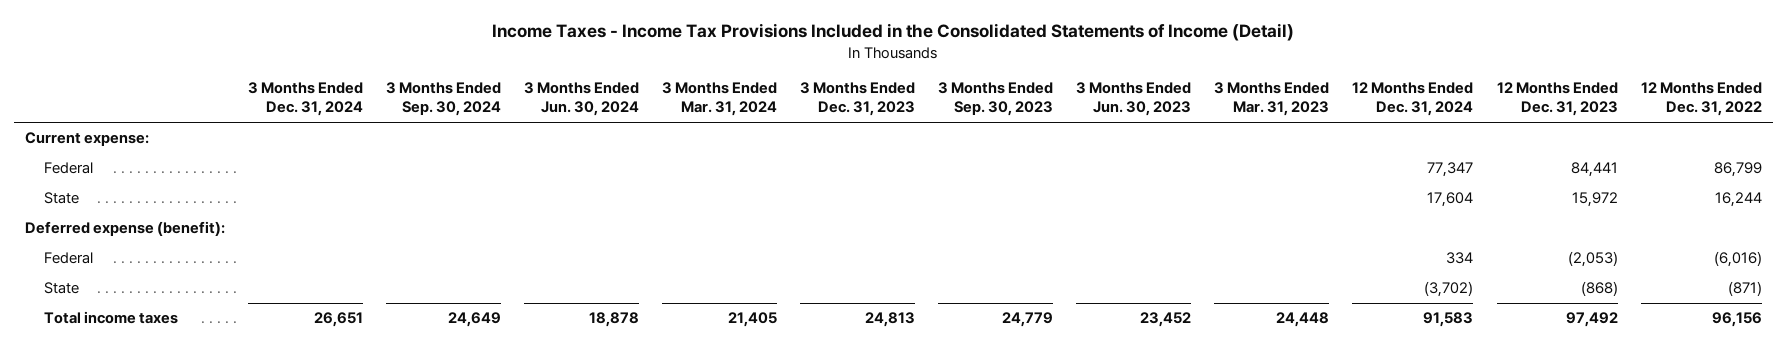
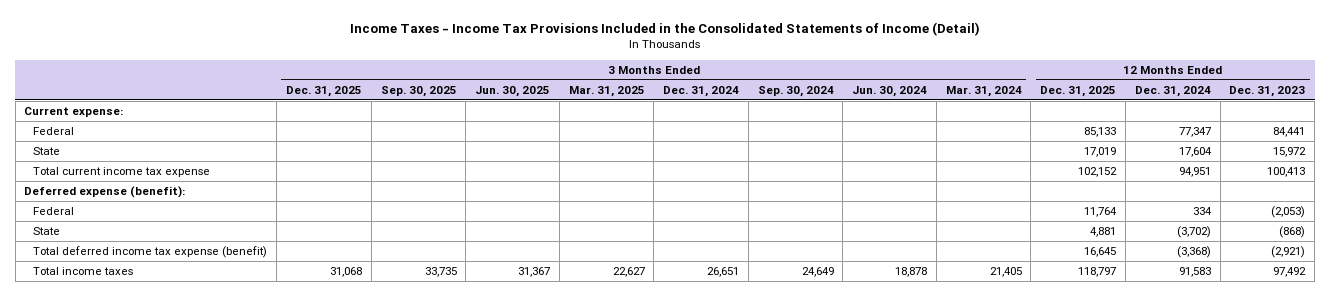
[800,82,916,117] 3 Months Ended Dec. 31, 2023 -> none
[938,82,1054,117] 3 Months Ended Sep. 30, 2023 -> none
[1076,82,1192,117] 3 Months Ended Jun. 30, 2023 -> none
[1214,82,1330,117] 3 Months Ended Mar. 31, 2023 -> none
[1640,82,1762,117] 12 Months Ended Dec. 31, 2022 -> none
none -> [285,85,362,97] Dec. 31, 2025
none -> [380,85,457,97] Sep. 30, 2025
none -> [475,85,551,97] Jun. 30, 2025
none -> [568,85,645,97] Mar. 31, 2025
none -> [1040,85,1117,97] Dec. 31, 2025
none -> [33,166,211,177] Total current income tax expense
none -> [33,245,268,258] Total deferred income tax expense (benefit)

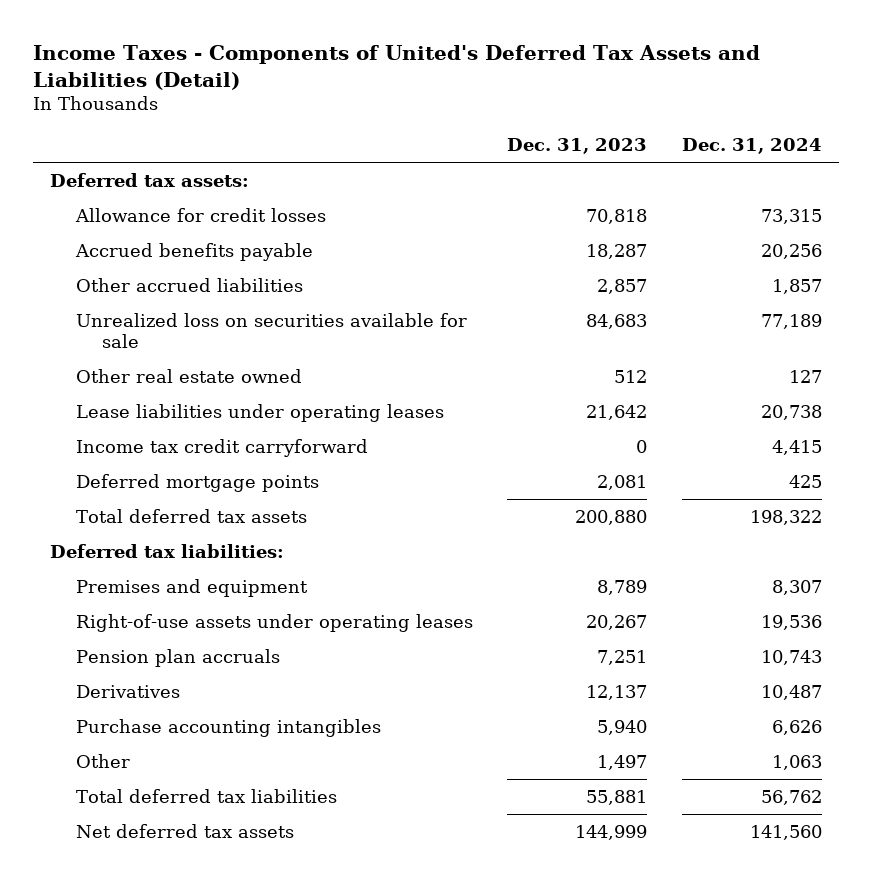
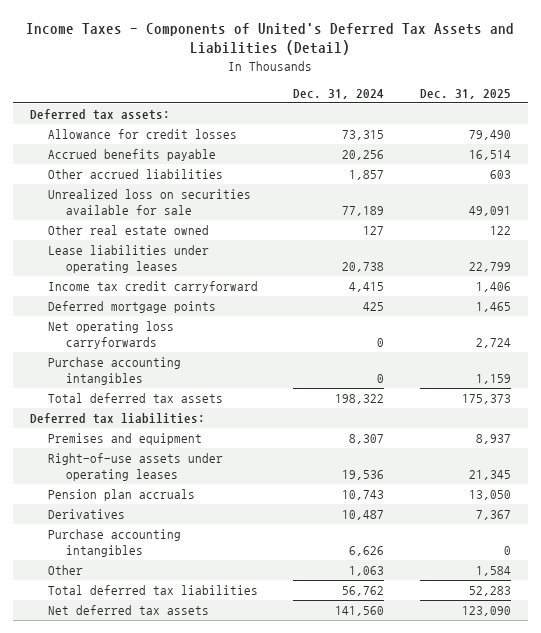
[507,138,648,155] Dec. 31, 2023 -> none
none -> [419,88,511,99] Dec. 31, 2025
none -> [48,321,175,349] Net operating loss carryforwards
none -> [48,357,182,385] Purchase accounting intangibles

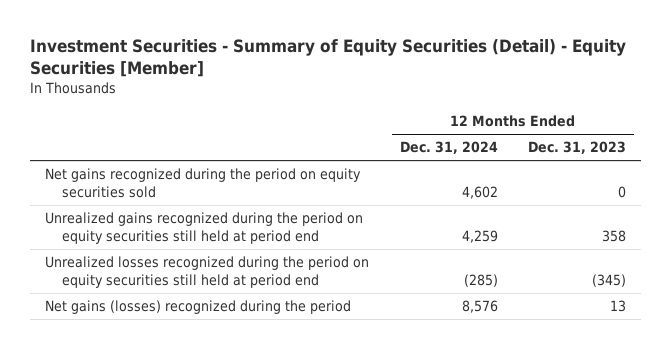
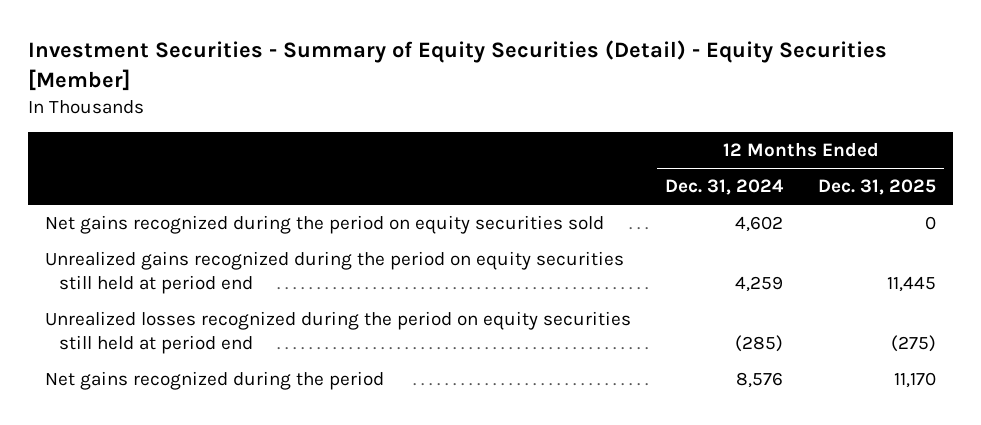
[528,141,627,155] Dec. 31, 2023 -> none
none -> [817,179,936,196] Dec. 31, 2025
[45,300,352,315] Net gains (losses) recognized during the period -> [44,371,384,391] Net gains recognized during the period

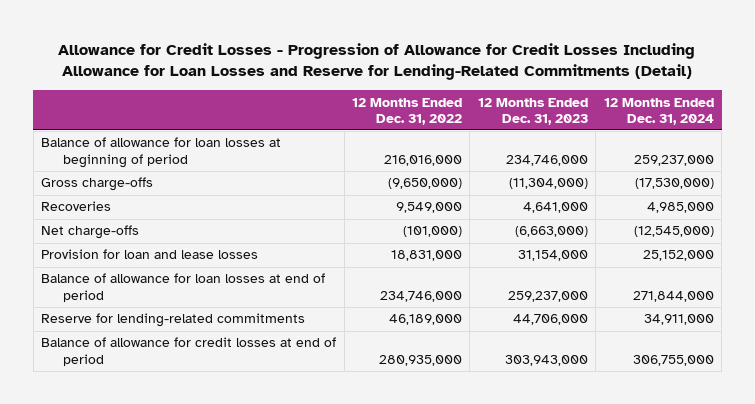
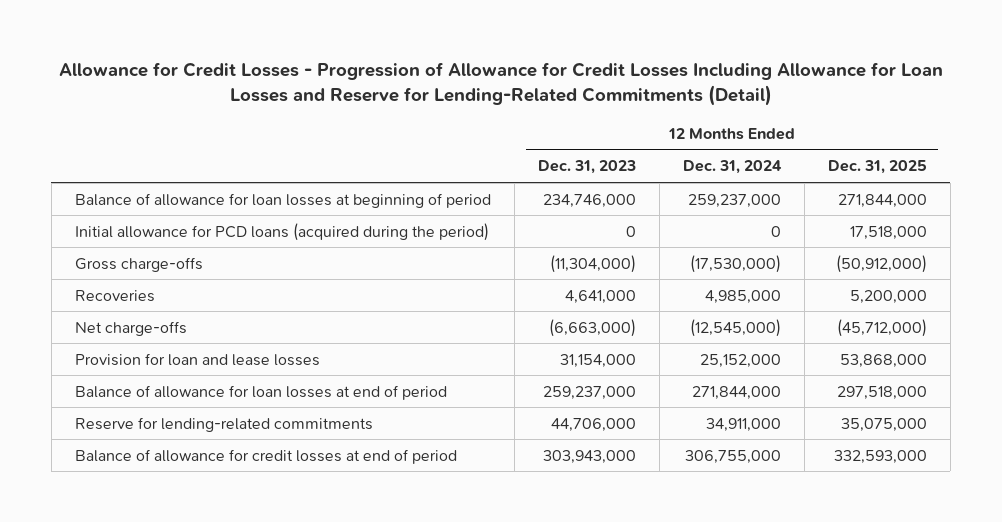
[352,97,463,125] 12 Months Ended Dec. 31, 2022 -> none
none -> [827,160,927,175] Dec. 31, 2025
none -> [74,222,489,241] Initial allowance for PCD loans (acquired during the period)

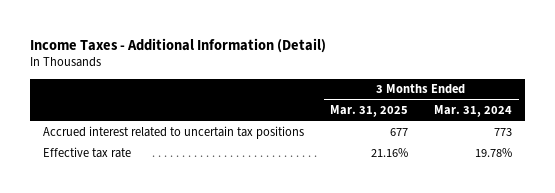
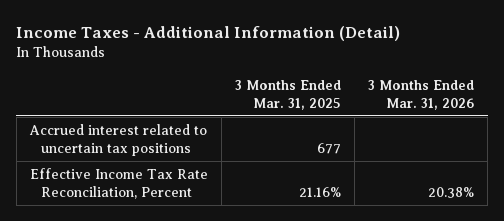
[434,105,513,118] Mar. 31, 2024 -> none
none -> [368,79,475,110] 3 Months Ended Mar. 31, 2026
[43,146,132,158] Effective tax rate -> [29,168,208,199] Effective Income Tax Rate Reconciliation, Percent

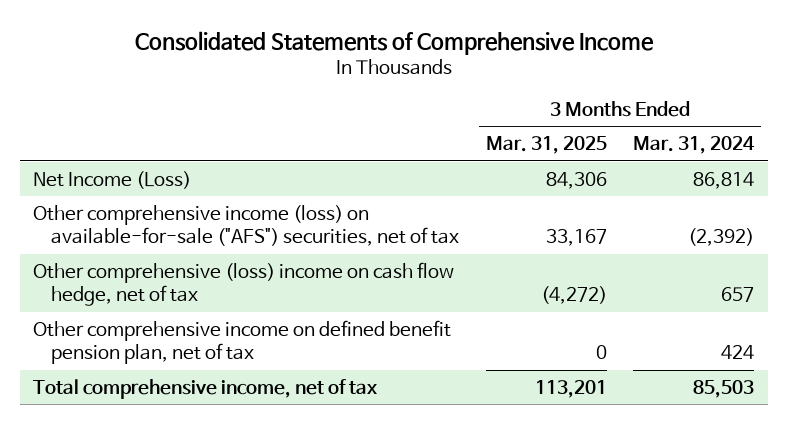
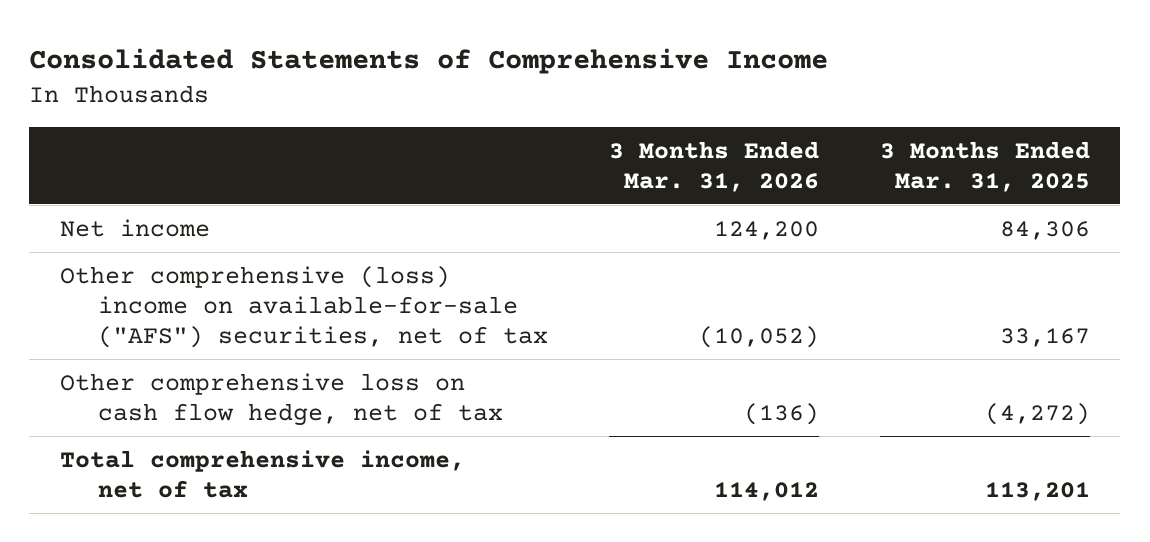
[633,136,756,155] Mar. 31, 2024 -> none
none -> [609,140,820,192] 3 Months Ended Mar. 31, 2026
[33,319,452,365] Other comprehensive income on defined benefit pension plan, net of tax -> none
[33,170,192,189] Net Income (Loss) -> [59,218,210,237] Net income
[33,204,459,247] Other comprehensive income (loss) on available-for-sale ("AFS") securities, net of tax -> [59,265,549,348] Other comprehensive (loss) income on available-for-sale ("AFS") securities, net of tax
[33,261,455,307] Other comprehensive (loss) income on cash flow hedge, net of tax -> [59,372,504,426] Other comprehensive loss on cash flow hedge, net of tax

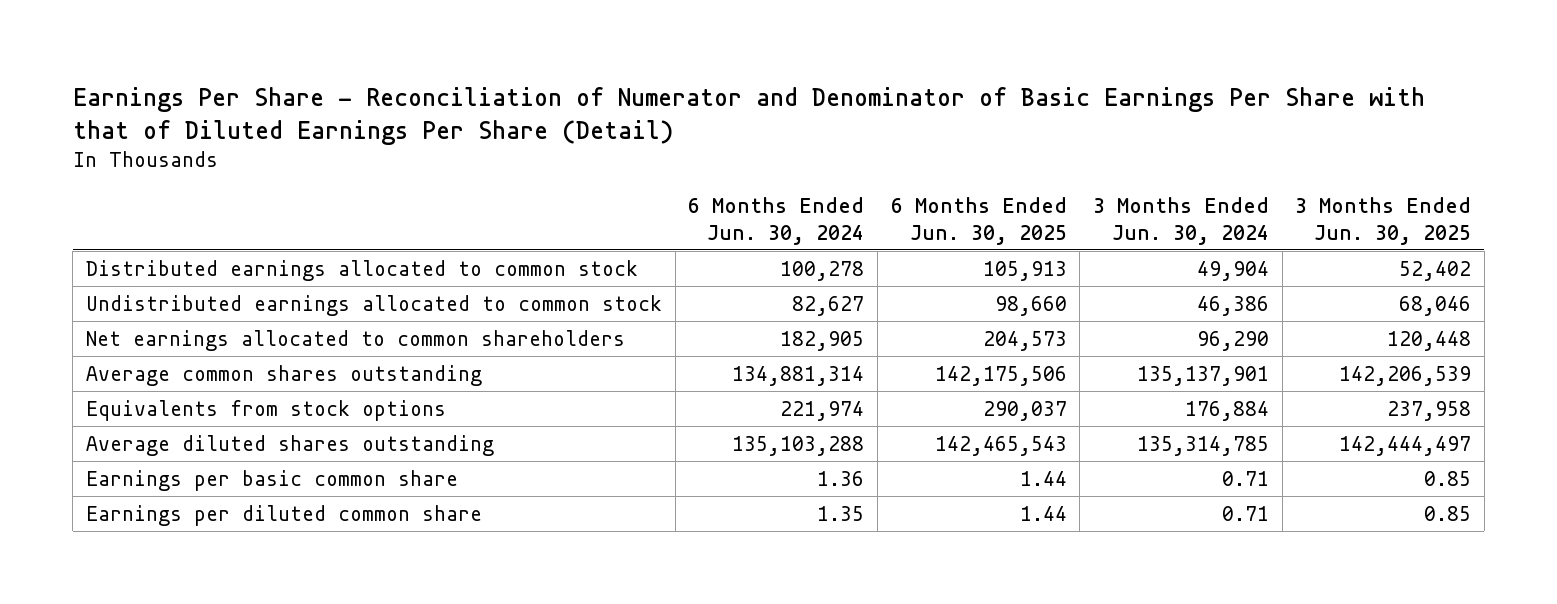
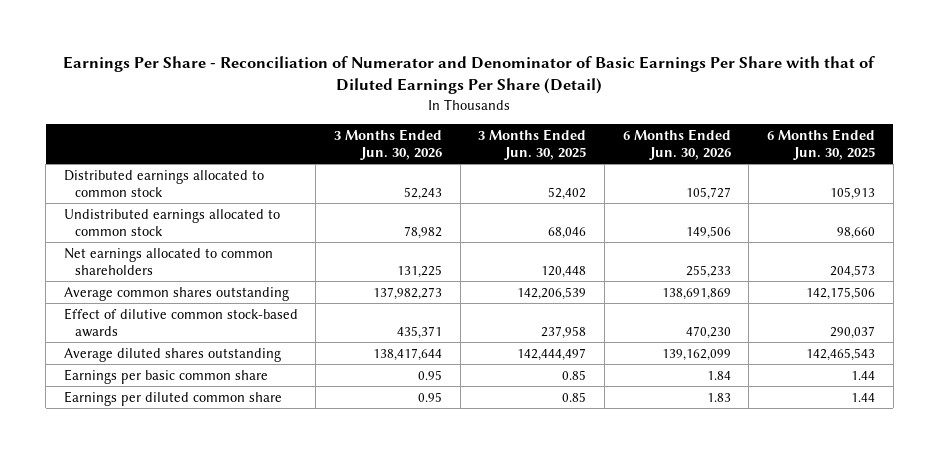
[688,197,865,245] 6 Months Ended Jun. 30, 2024 -> none
[1092,197,1269,245] 3 Months Ended Jun. 30, 2024 -> none
none -> [334,128,443,160] 3 Months Ended Jun. 30, 2026
none -> [622,128,731,160] 6 Months Ended Jun. 30, 2026
[85,399,446,421] Equivalents from stock options -> [63,307,298,337] Effect of dilutive common stock-based awards

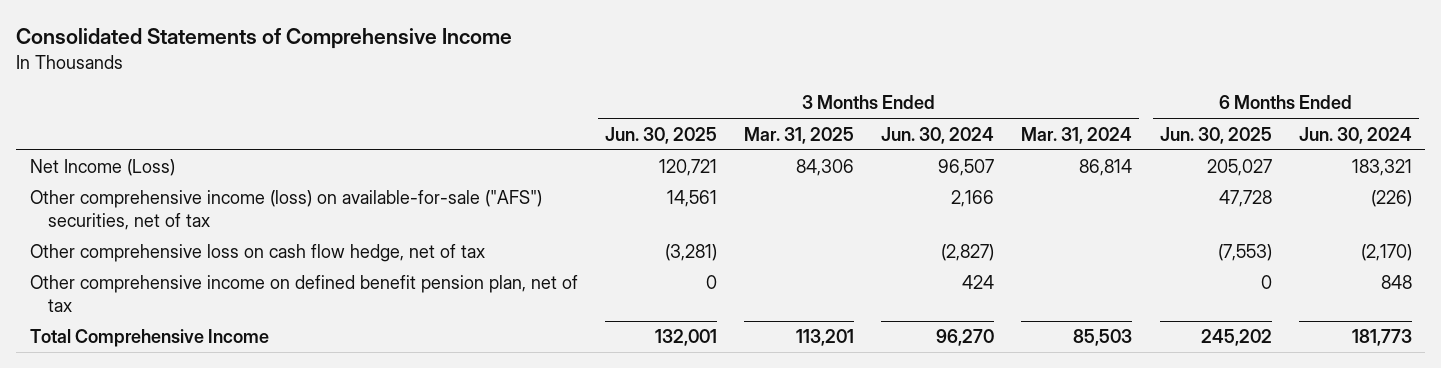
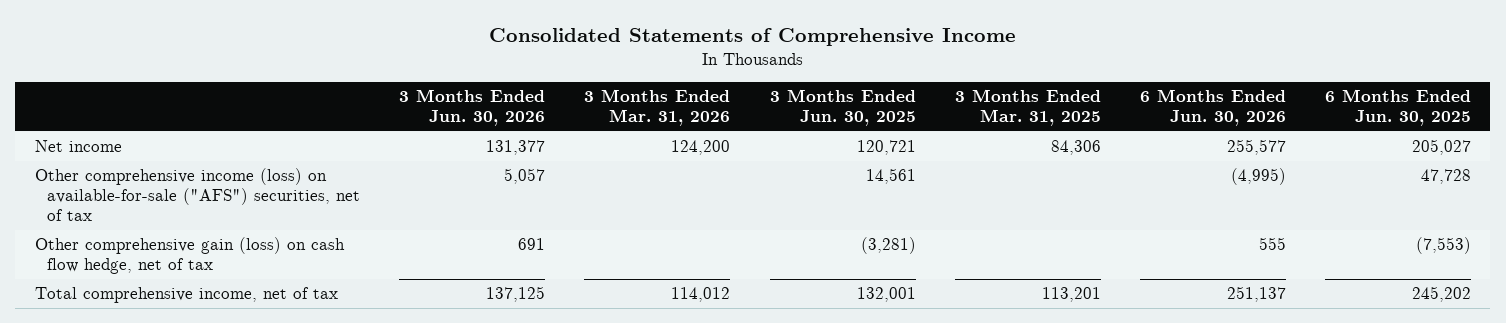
[881,126,995,144] Jun. 30, 2024 -> none
[1021,126,1133,144] Mar. 31, 2024 -> none
[1298,126,1412,144] Jun. 30, 2024 -> none
none -> [399,89,546,127] 3 Months Ended Jun. 30, 2026
none -> [584,89,731,127] 3 Months Ended Mar. 31, 2026
none -> [1139,89,1286,127] 6 Months Ended Jun. 30, 2026
[29,159,175,177] Net Income (Loss) -> [34,140,122,153] Net income
[29,275,578,313] Other comprehensive income on defined benefit pension plan, net of tax -> none
[29,244,485,263] Other comprehensive loss on cash flow hedge, net of tax -> [34,237,345,275] Other comprehensive gain (loss) on cash flow hedge, net of tax
[29,329,269,348] Total Comprehensive Income -> [34,287,338,304] Total comprehensive income, net of tax

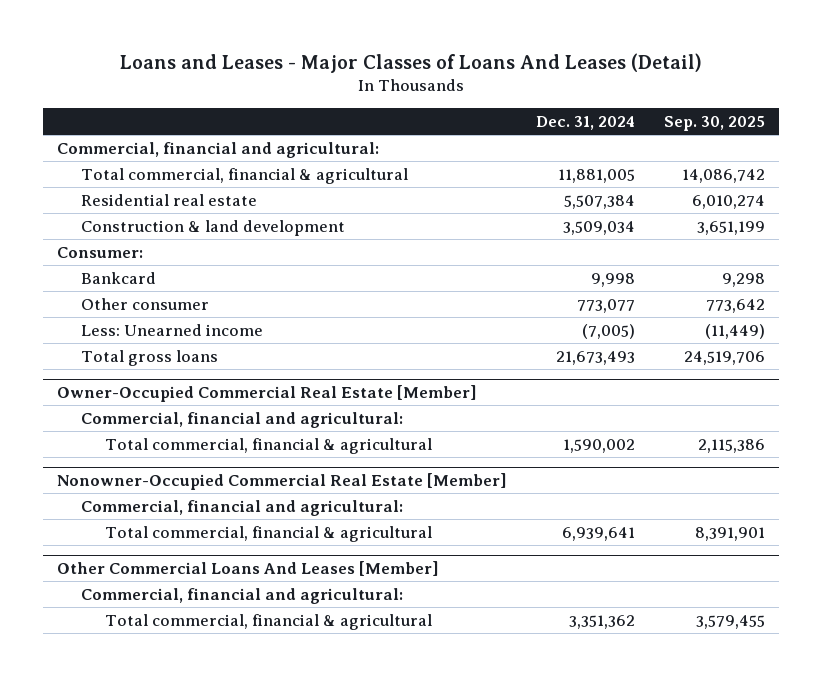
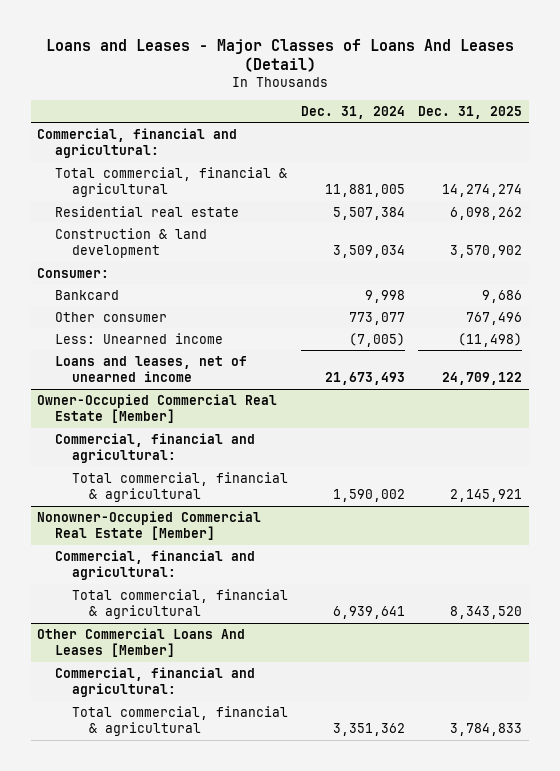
[663,115,765,131] Sep. 30, 2025 -> none
none -> [418,105,523,119] Dec. 31, 2025
[81,349,219,366] Total gross loans -> [54,355,247,383] Loans and leases, net of unearned income

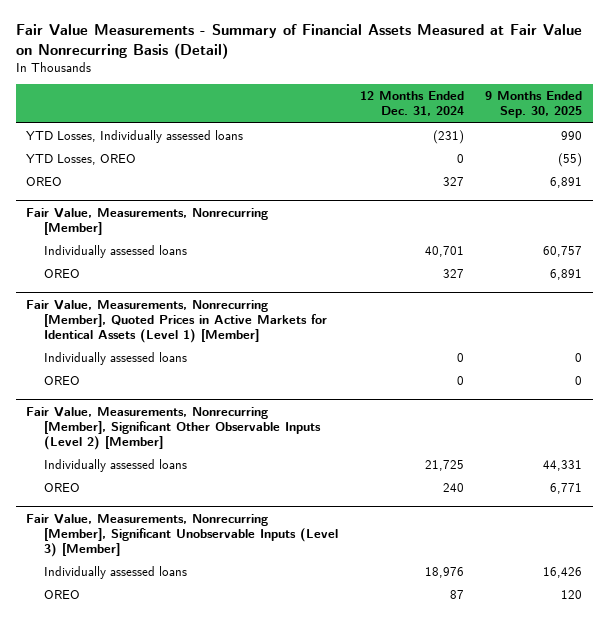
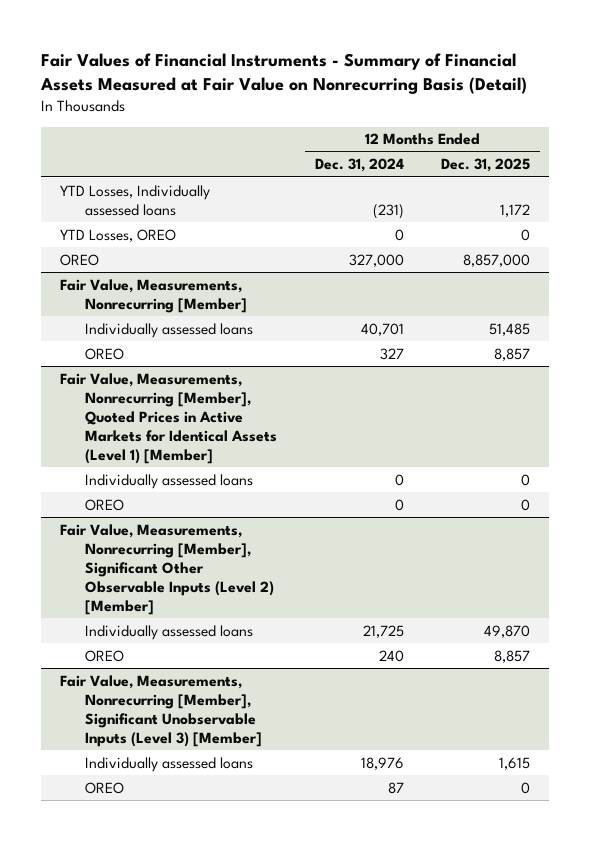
[15,24,582,59] Fair Value Measurements - Summary of Financial Assets Measured at Fair Value on Nonrecurring Basis (Detail) -> [40,52,528,95] Fair Values of Financial Instruments - Summary of Financial Assets Measured at Fair Value on Nonrecurring Basis (Detail)
[485,91,583,119] 9 Months Ended Sep. 30, 2025 -> none
none -> [441,158,531,173] Dec. 31, 2025
[442,177,464,187] 327 -> [348,253,404,267] 327,000

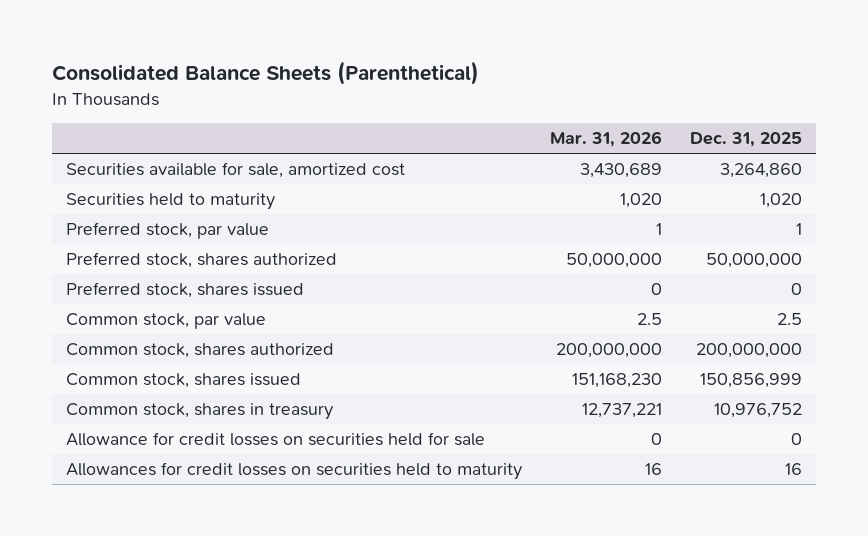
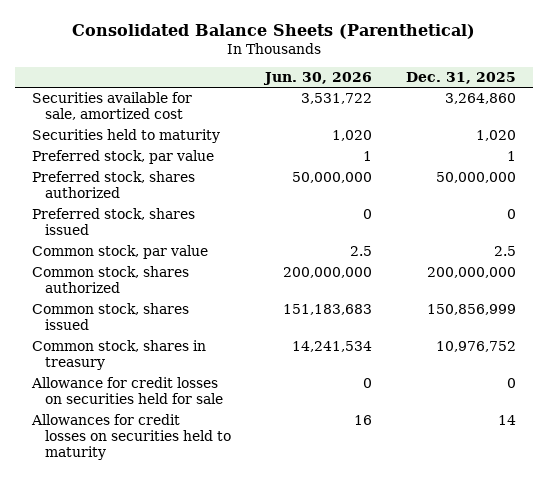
[549,131,662,148] Mar. 31, 2026 -> none
none -> [263,72,373,86] Jun. 30, 2026
[784,463,802,476] 16 -> [498,415,517,426] 14

